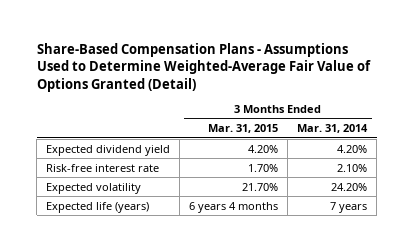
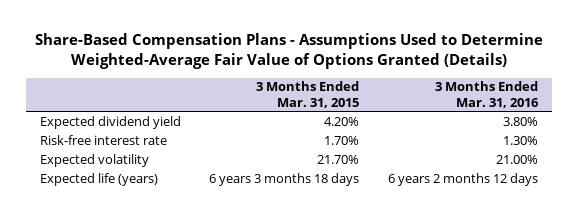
[36,42,371,92] Share-Based Compensation Plans - Assumptions Used to Determine Weighted-Average Fair Value of Options Granted (Detail) -> [34,33,543,69] Share-Based Compensation Plans - Assumptions Used to Determine Weighted-Average Fair Value of Options Granted (Details)
[297,124,369,134] Mar. 31, 2014 -> none
none -> [434,81,539,108] 3 Months Ended Mar. 31, 2016
[189,201,279,213] 6 years 4 months -> [209,172,360,186] 6 years 3 months 18 days

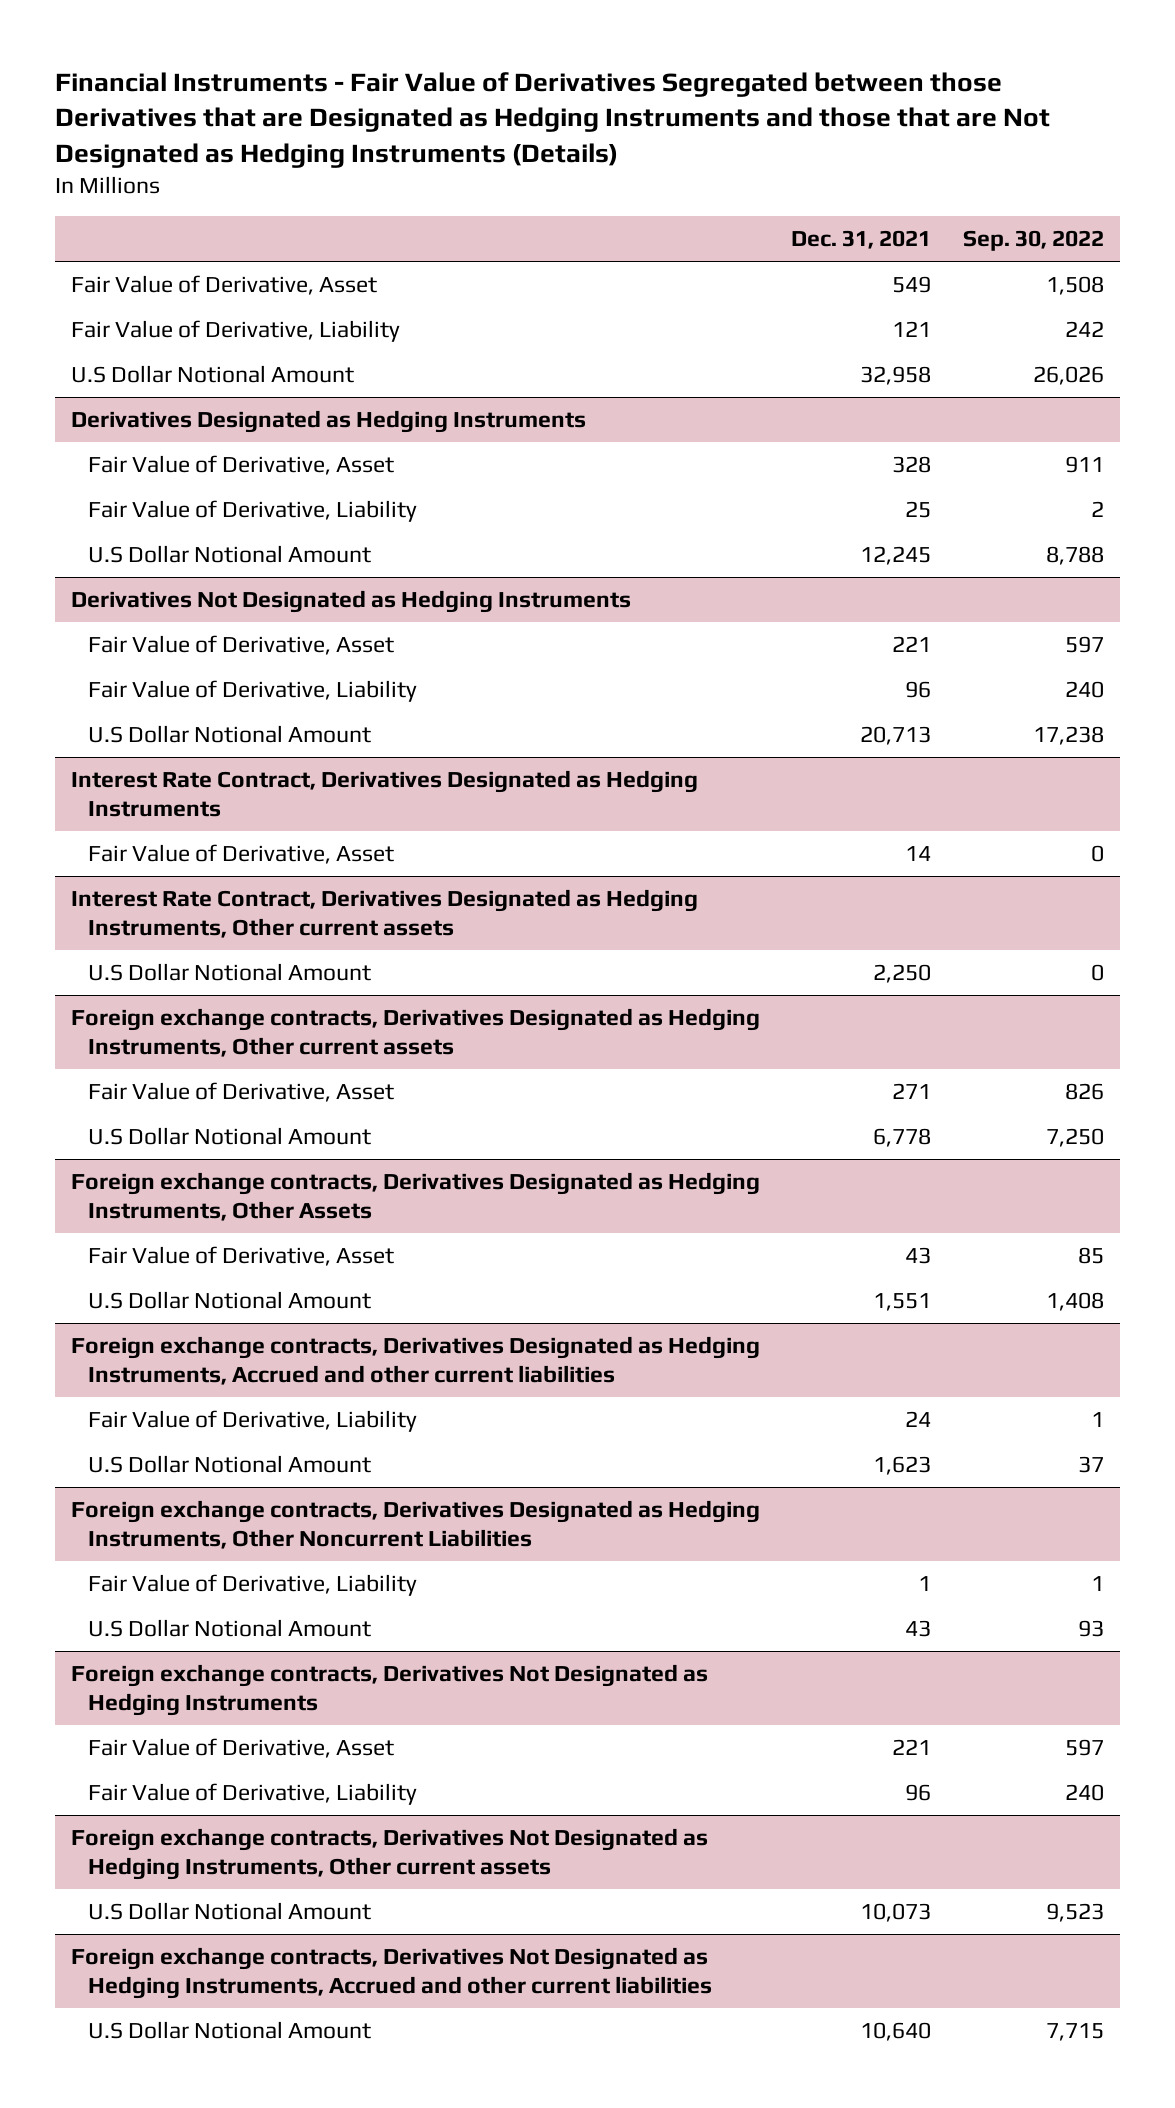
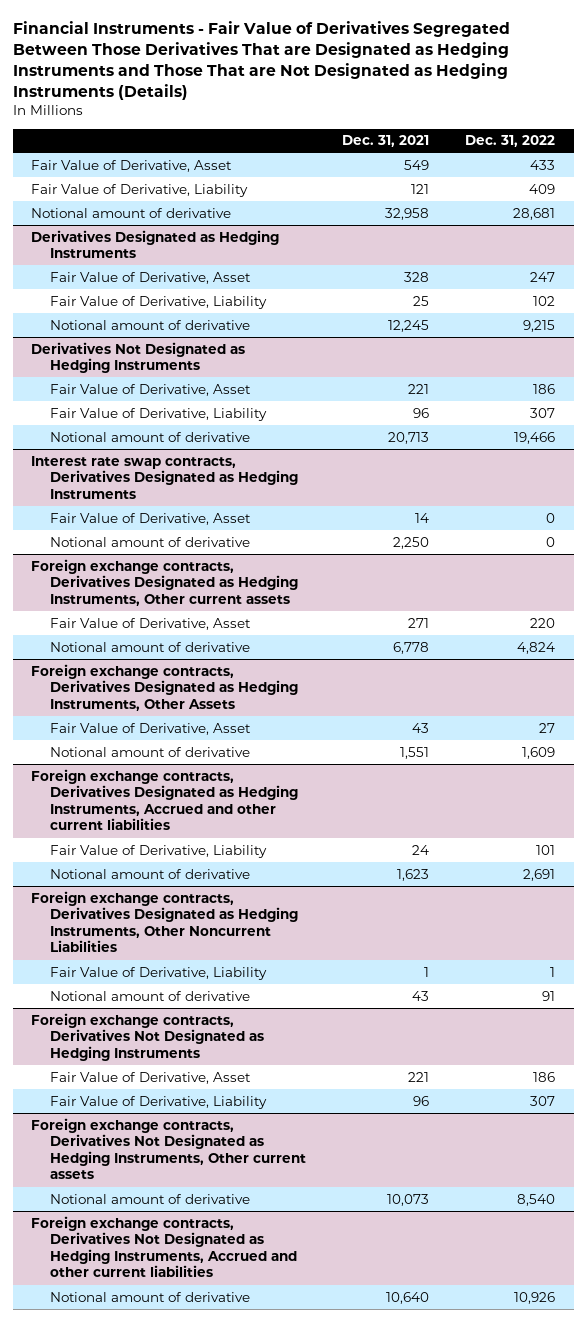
[55,71,1051,169] Financial Instruments - Fair Value of Derivatives Segregated between those Derivatives that are Designated as Hedging Instruments and those that are Not Designated as Hedging Instruments (Details) -> [13,21,511,100] Financial Instruments - Fair Value of Derivatives Segregated Between Those Derivatives That are Designated as Hedging Instruments and Those That are Not Designated as Hedging Instruments (Details)
[963,230,1105,252] Sep. 30, 2022 -> none
none -> [465,135,556,148] Dec. 31, 2022
[70,365,354,384] U.S Dollar Notional Amount -> [31,207,232,218] Notional amount of derivative
[87,545,371,564] U.S Dollar Notional Amount -> [50,319,251,330] Notional amount of derivative
[87,725,371,744] U.S Dollar Notional Amount -> [50,431,251,442] Notional amount of derivative
[70,770,698,817] Interest Rate Contract, Derivatives Designated as Hedging Instruments -> [31,455,299,499] Interest rate swap contracts, Derivatives Designated as Hedging Instruments
[70,889,698,938] Interest Rate Contract, Derivatives Designated as Hedging Instruments, Other current assets -> none
[87,963,371,982] U.S Dollar Notional Amount -> [50,536,251,547] Notional amount of derivative
[87,1127,371,1146] U.S Dollar Notional Amount -> [50,641,251,652] Notional amount of derivative
[87,1291,371,1310] U.S Dollar Notional Amount -> [50,746,251,757] Notional amount of derivative
[87,1455,371,1474] U.S Dollar Notional Amount -> [50,868,251,879] Notional amount of derivative
[87,1619,371,1638] U.S Dollar Notional Amount -> [50,990,251,1001] Notional amount of derivative
[87,1902,371,1921] U.S Dollar Notional Amount -> [50,1193,251,1204] Notional amount of derivative
[87,2021,371,2040] U.S Dollar Notional Amount -> [50,1291,251,1302] Notional amount of derivative

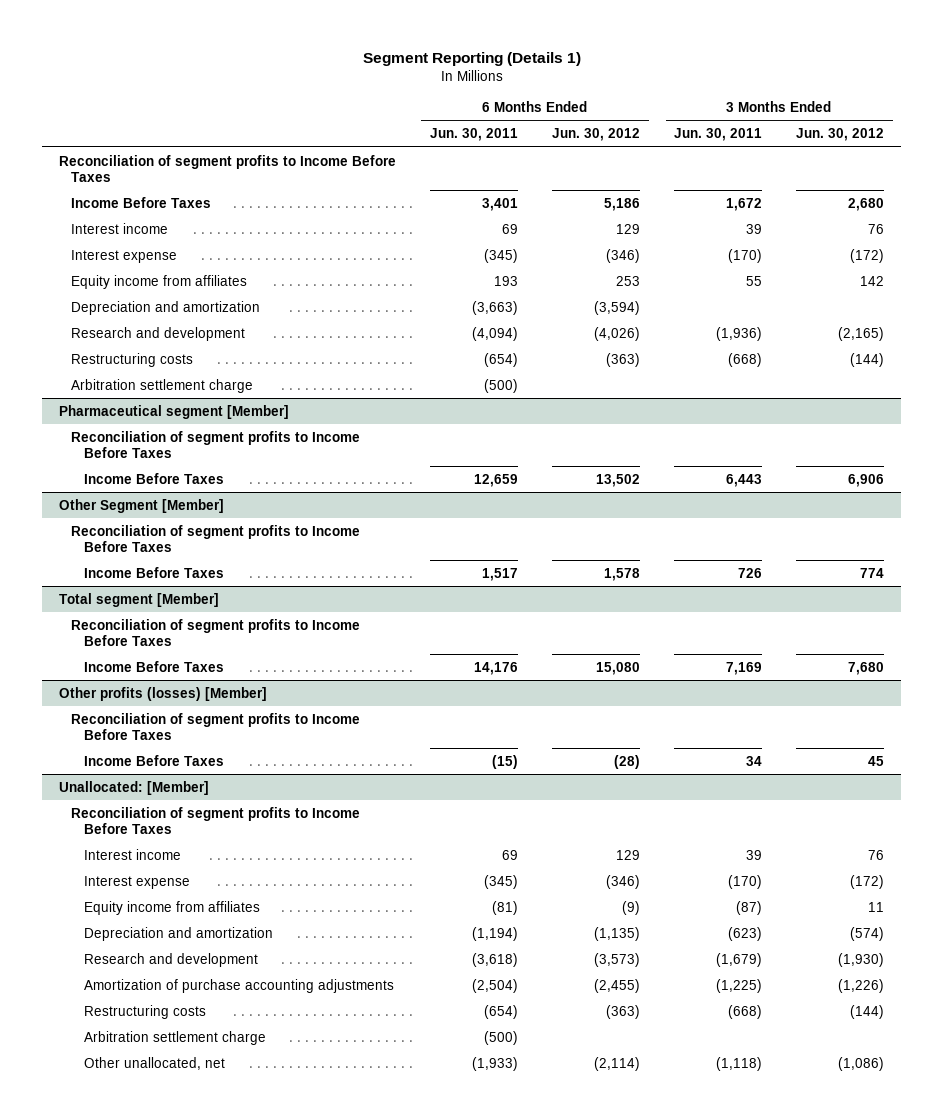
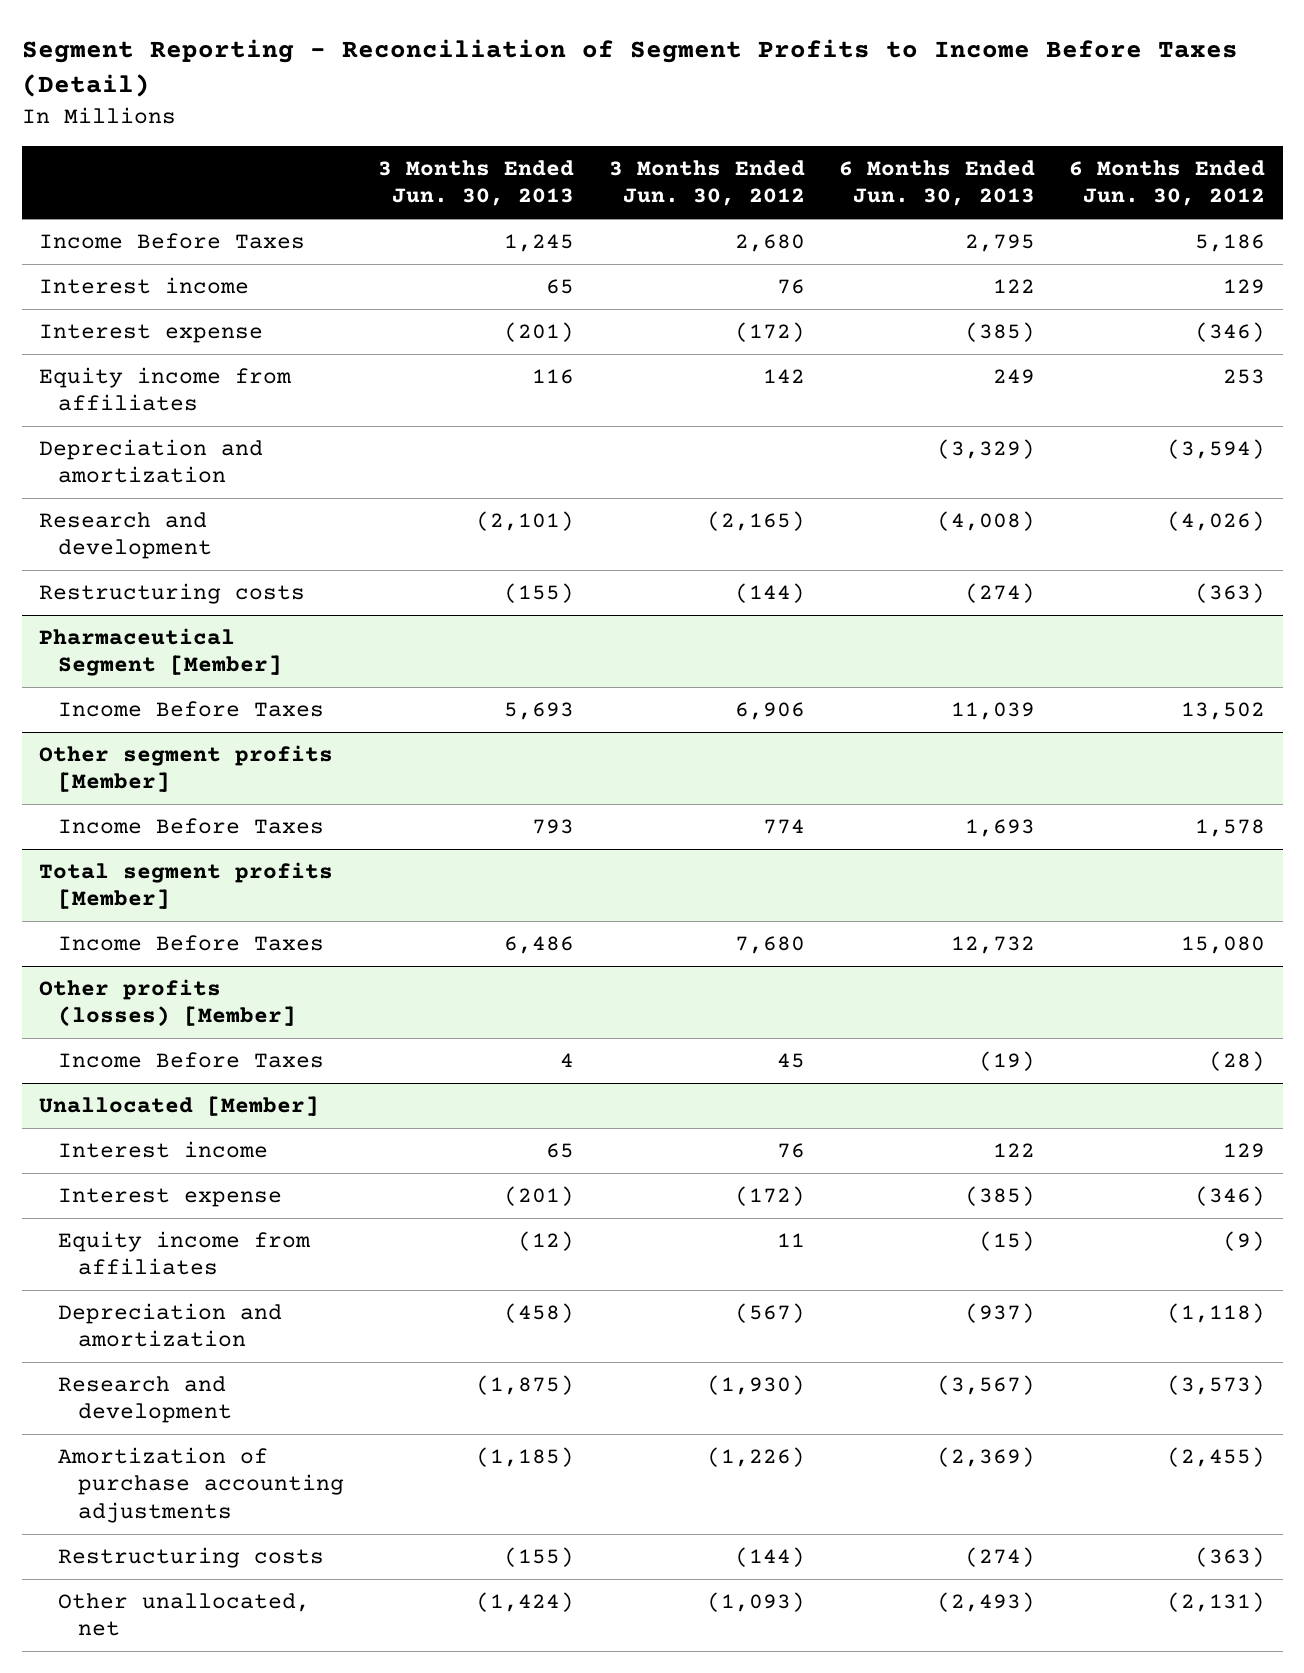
[362,51,581,66] Segment Reporting (Details 1) -> [21,38,1238,98] Segment Reporting - Reconciliation of Segment Profits to Income Before Taxes (Detail)
[429,128,518,142] Jun. 30, 2011 -> none
[674,128,763,142] Jun. 30, 2011 -> none
none -> [378,159,575,207] 3 Months Ended Jun. 30, 2013
none -> [838,159,1035,207] 6 Months Ended Jun. 30, 2013
[58,154,396,183] Reconciliation of segment profits to Income Before Taxes -> none
[71,378,254,393] Arbitration settlement charge -> none
[71,430,361,459] Reconciliation of segment profits to Income Before Taxes -> none
[58,404,289,419] Pharmaceutical segment [Member] -> [38,627,283,677] Pharmaceutical Segment [Member]
[71,524,361,553] Reconciliation of segment profits to Income Before Taxes -> none
[58,498,224,513] Other Segment [Member] -> [38,744,333,793] Other segment profits [Member]
[71,618,361,647] Reconciliation of segment profits to Income Before Taxes -> none
[58,592,219,607] Total segment [Member] -> [38,861,333,910] Total segment profits [Member]
[71,712,361,741] Reconciliation of segment profits to Income Before Taxes -> none
[71,806,361,835] Reconciliation of segment profits to Income Before Taxes -> none
[58,780,209,795] Unallocated: [Member] -> [38,1095,319,1116] Unallocated [Member]
[594,926,641,941] (1,135) -> [1167,1302,1266,1323] (1,118)
[850,926,885,941] (574) -> [734,1302,805,1323] (567)
[83,1030,266,1045] Arbitration settlement charge -> none
[594,1056,641,1071] (2,114) -> [1167,1591,1266,1612] (2,131)
[838,1056,885,1071] (1,086) -> [706,1591,805,1612] (1,093)

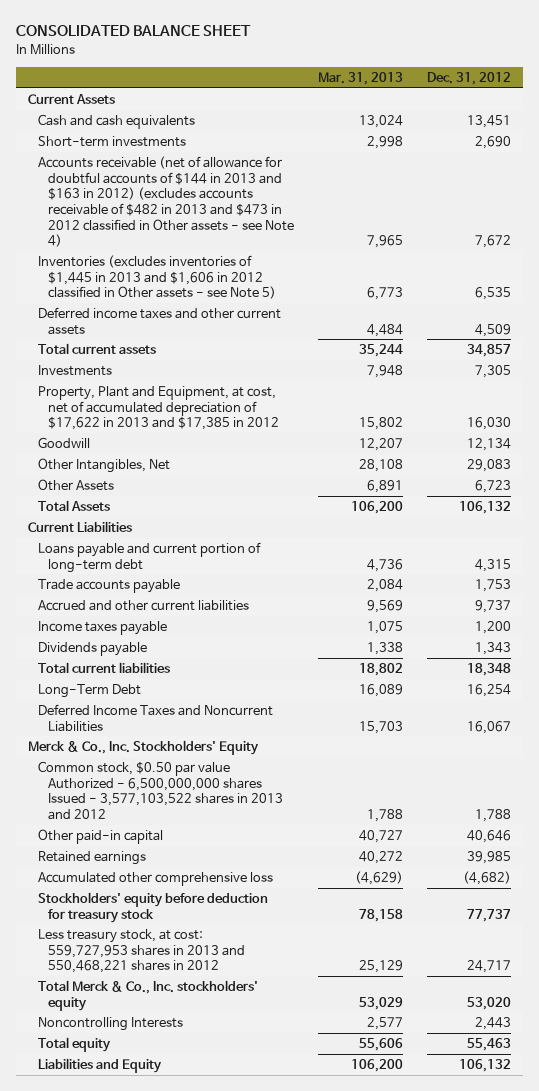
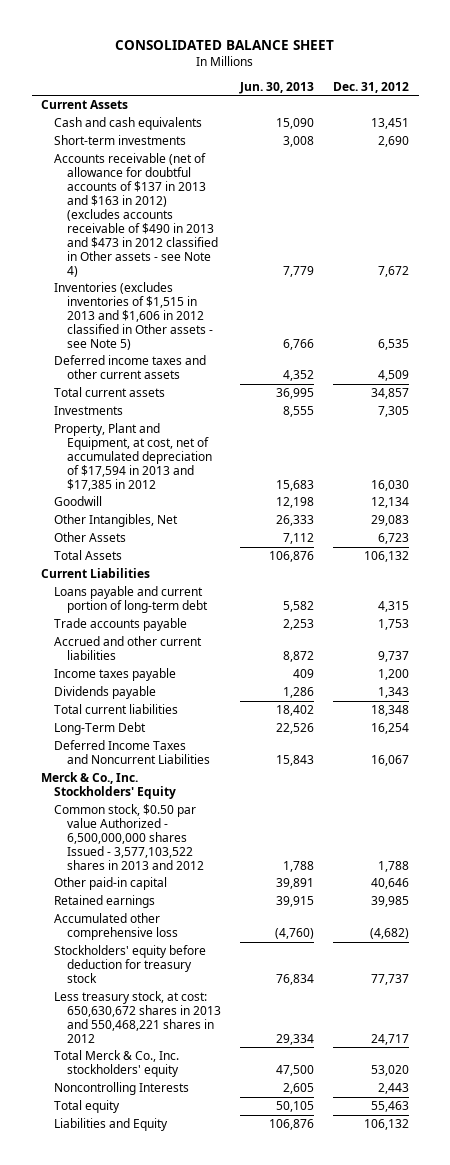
[317,72,403,86] Mar. 31, 2013 -> none
none -> [239,81,315,94] Jun. 30, 2013
[37,156,294,248] Accounts receivable (net of allowance for doubtful accounts of $144 in 2013 and $163 in 2012) (excludes accounts receivable of $482 in 2013 and $473 in 2012 classified in Other assets - see Note 4) -> [54,153,218,277] Accounts receivable (net of allowance for doubtful accounts of $137 in 2013 and $163 in 2012) (excludes accounts receivable of $490 in 2013 and $473 in 2012 classified in Other assets - see Note 4)
[37,255,276,300] Inventories (excludes inventories of $1,445 in 2013 and $1,606 in 2012 classified in Other assets - see Note 5) -> [54,282,213,350] Inventories (excludes inventories of $1,515 in 2013 and $1,606 in 2012 classified in Other assets - see Note 5)
[37,386,279,431] Property, Plant and Equipment, at cost, net of accumulated depreciation of $17,622 in 2013 and $17,385 in 2012 -> [54,423,212,491] Property, Plant and Equipment, at cost, net of accumulated depreciation of $17,594 in 2013 and $17,385 in 2012
[37,929,245,974] Less treasury stock, at cost: 559,727,953 shares in 2013 and 550,468,221 shares in 2012 -> [54,991,221,1043] Less treasury stock, at cost: 650,630,672 shares in 2013 and 550,468,221 shares in 2012

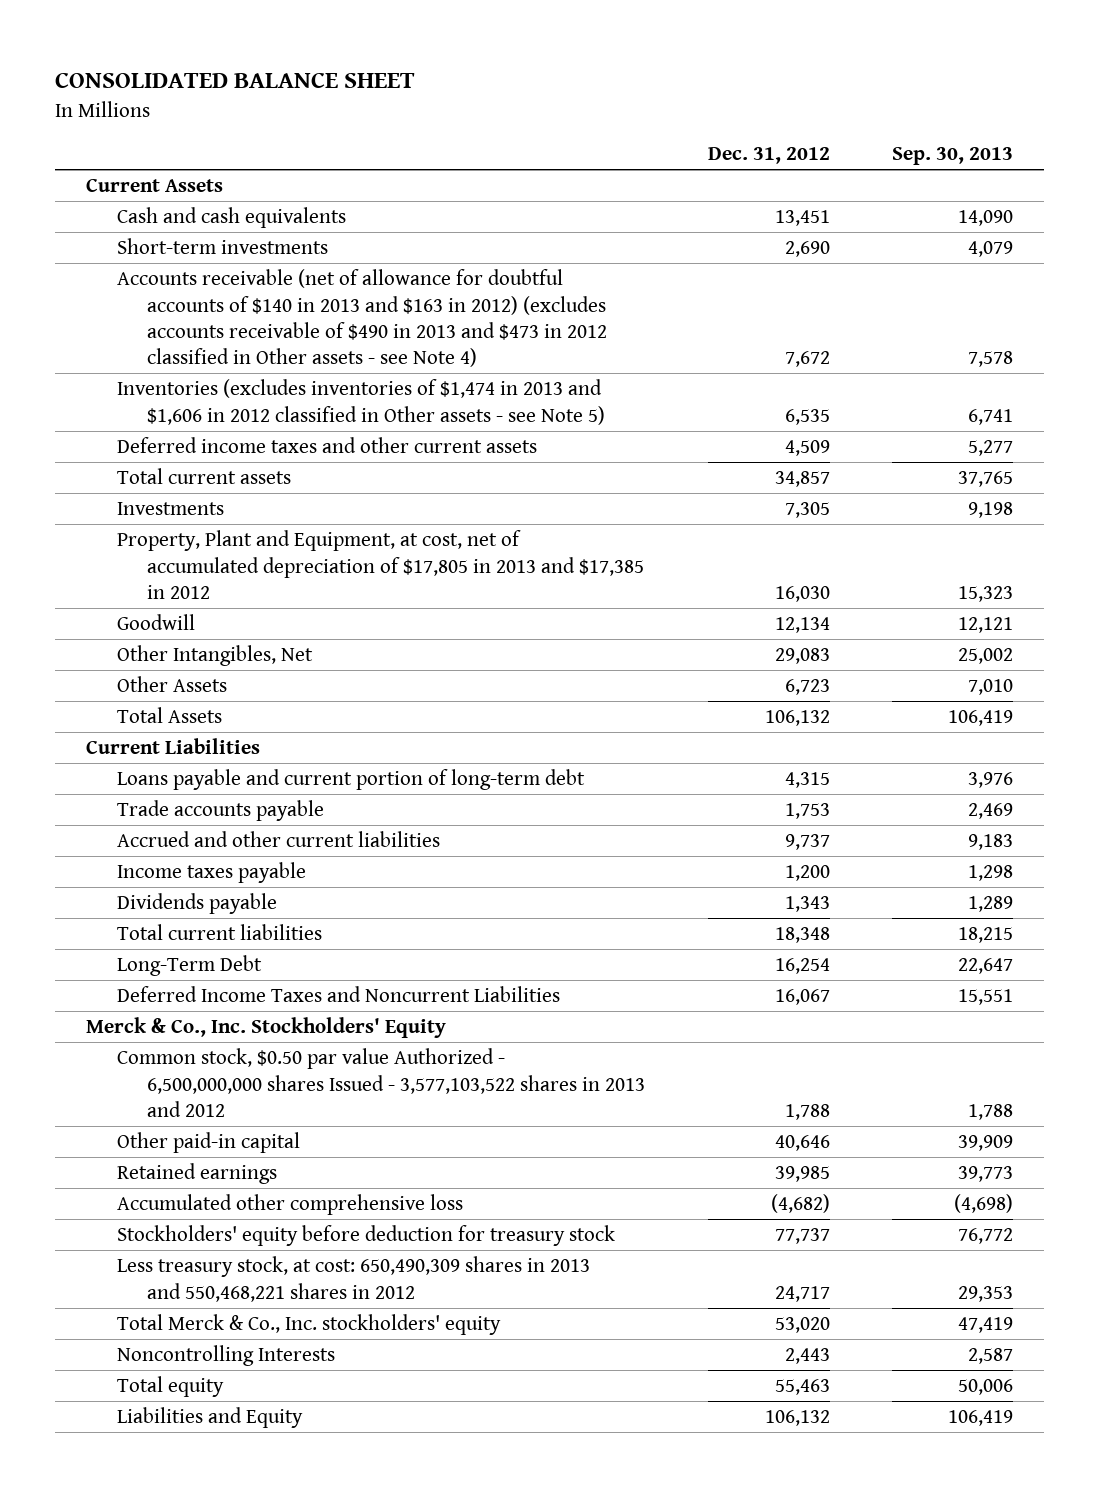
[239,81,315,94] Jun. 30, 2013 -> none
none -> [891,147,1013,166] Sep. 30, 2013
[54,153,218,277] Accounts receivable (net of allowance for doubtful accounts of $137 in 2013 and $163 in 2012) (excludes accounts receivable of $490 in 2013 and $473 in 2012 classified in Other assets - see Note 4) -> [116,269,608,368] Accounts receivable (net of allowance for doubtful accounts of $140 in 2013 and $163 in 2012) (excludes accounts receivable of $490 in 2013 and $473 in 2012 classified in Other assets - see Note 4)
[54,282,213,350] Inventories (excludes inventories of $1,515 in 2013 and $1,606 in 2012 classified in Other assets - see Note 5) -> [116,379,606,425] Inventories (excludes inventories of $1,474 in 2013 and $1,606 in 2012 classified in Other assets - see Note 5)
[54,423,212,491] Property, Plant and Equipment, at cost, net of accumulated depreciation of $17,594 in 2013 and $17,385 in 2012 -> [116,530,645,599] Property, Plant and Equipment, at cost, net of accumulated depreciation of $17,805 in 2013 and $17,385 in 2012
[54,991,221,1043] Less treasury stock, at cost: 650,630,672 shares in 2013 and 550,468,221 shares in 2012 -> [116,1256,590,1302] Less treasury stock, at cost: 650,490,309 shares in 2013 and 550,468,221 shares in 2012

